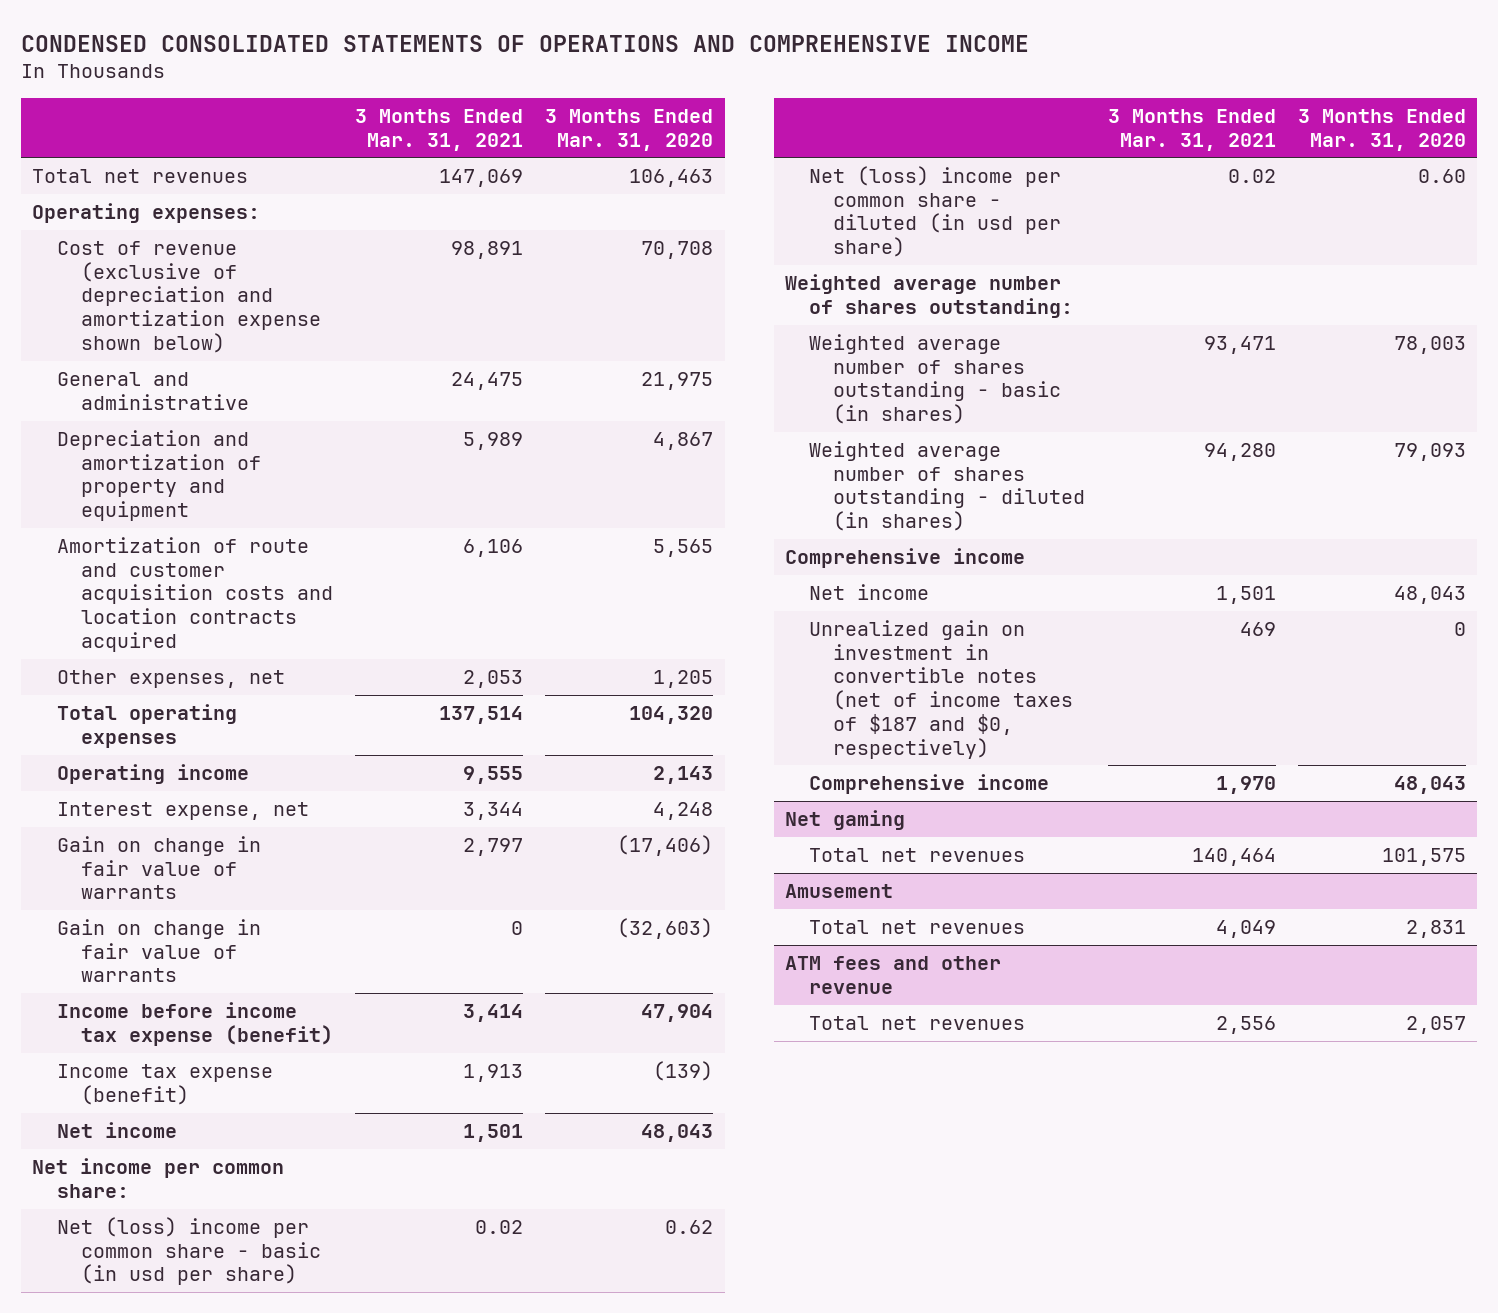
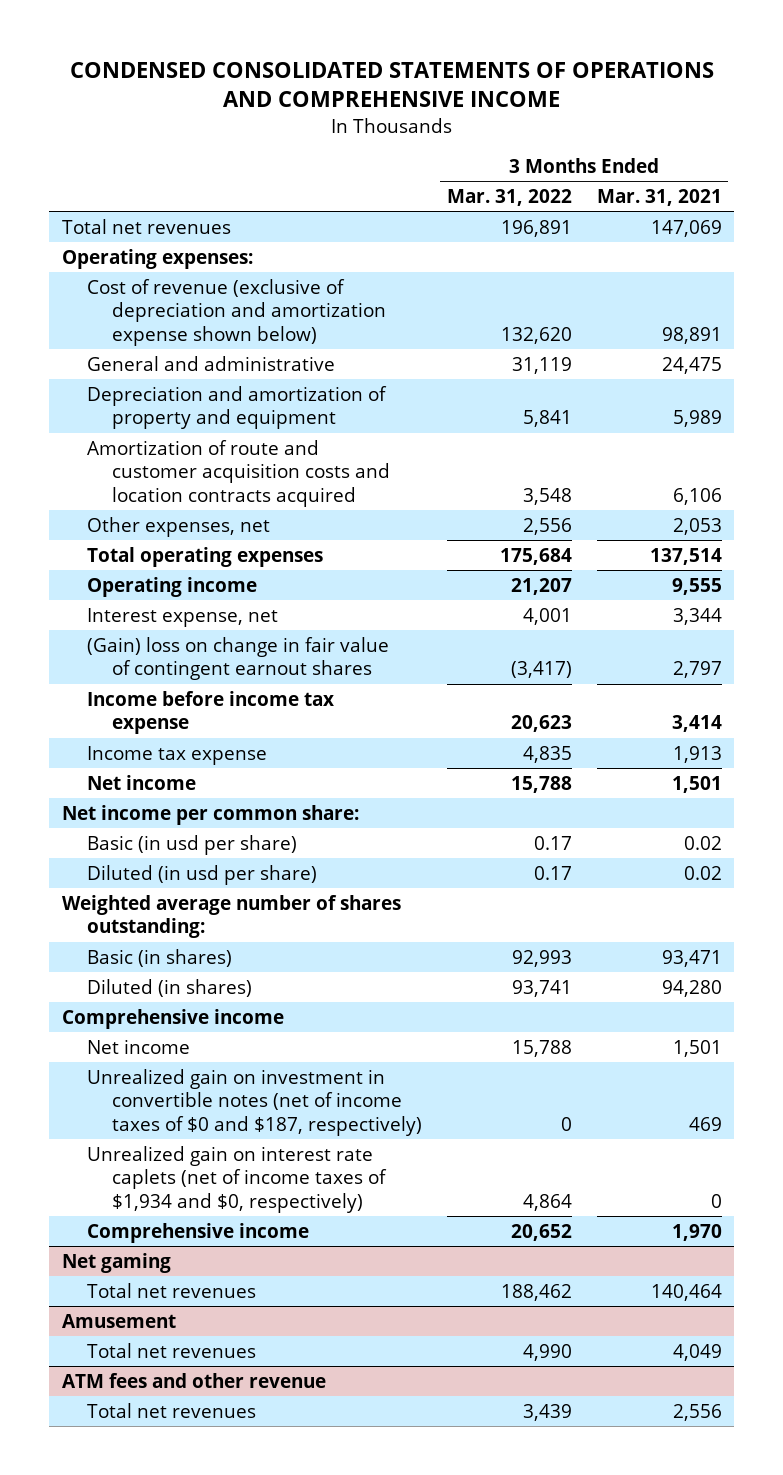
[545,108,714,151] 3 Months Ended Mar. 31, 2020 -> none
none -> [446,189,572,207] Mar. 31, 2022
[56,919,261,983] Gain on change in fair value of warrants -> none
[56,836,261,900] Gain on change in fair value of warrants -> [86,636,389,681] (Gain) loss on change in fair value of contingent earnout shares
[56,1002,333,1046] Income before income tax expense (benefit) -> [86,690,334,735] Income before income tax expense
[56,1064,273,1105] Income tax expense (benefit) -> [86,745,267,765] Income tax expense
[56,1217,321,1286] Net (loss) income per common share - basic (in usd per share) -> [86,834,297,855] Basic (in usd per share)
[809,166,1062,258] Net (loss) income per common share - diluted (in usd per share) -> [86,864,317,885] Diluted (in usd per share)
[809,334,1062,425] Weighted average number of shares outstanding - basic (in shares) -> [86,948,232,967] Basic (in shares)
[809,441,1086,532] Weighted average number of shares outstanding - diluted (in shares) -> [86,978,252,997] Diluted (in shares)
[809,620,1074,759] Unrealized gain on investment in convertible notes (net of income taxes of $187 and $0, respectively) -> [86,1068,422,1136] Unrealized gain on investment in convertible notes (net of income taxes of $0 and $187, respectively)
none -> [86,1145,387,1213] Unrealized gain on interest rate caplets (net of income taxes of $1,934 and $0, respectively)

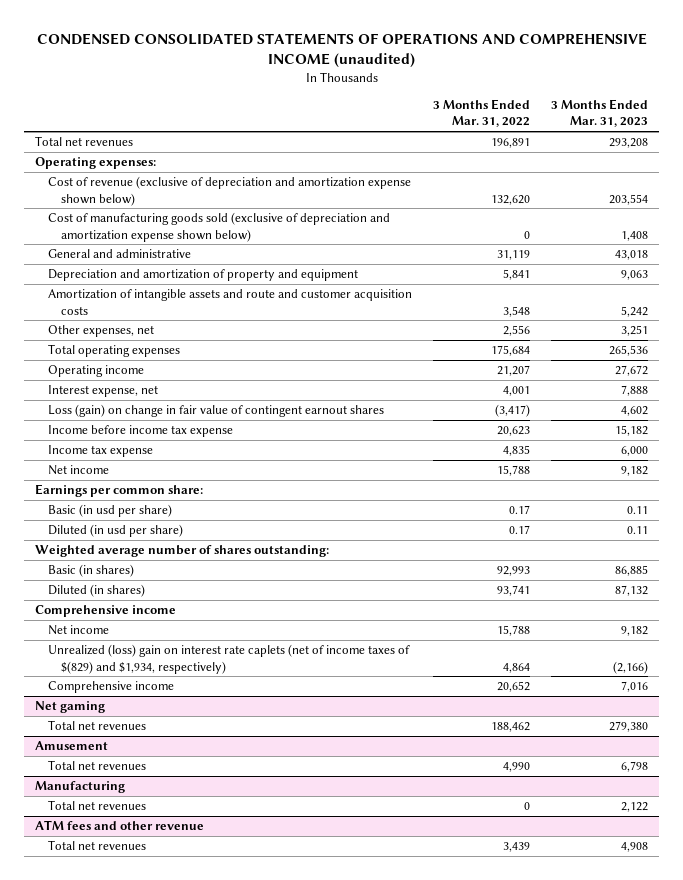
[69,62,714,108] CONDENSED CONSOLIDATED STATEMENTS OF OPERATIONS AND COMPREHENSIVE INCOME -> [36,33,647,69] CONDENSED CONSOLIDATED STATEMENTS OF OPERATIONS AND COMPREHENSIVE INCOME (unaudited)
[596,189,722,207] Mar. 31, 2021 -> none
none -> [551,99,649,128] 3 Months Ended Mar. 31, 2023
none -> [47,212,390,242] Cost of manufacturing goods sold (exclusive of depreciation and amortization expense shown below)
[86,439,390,507] Amortization of route and customer acquisition costs and location contracts acquired -> [47,289,412,315] Amortization of intangible assets and route and customer acquisition costs
[86,636,389,681] (Gain) loss on change in fair value of contingent earnout shares -> [47,404,384,418] Loss (gain) on change in fair value of contingent earnout shares
[61,804,359,825] Net income per common share: -> [34,484,203,498] Earnings per common share:
[86,1068,422,1136] Unrealized gain on investment in convertible notes (net of income taxes of $0 and $187, respectively) -> none
[86,1145,387,1213] Unrealized gain on interest rate caplets (net of income taxes of $1,934 and $0, respectively) -> [47,644,410,674] Unrealized (loss) gain on interest rate caplets (net of income taxes of $(829) and $1,934, respectively)
none -> [34,781,125,794] Manufacturing
none -> [47,800,146,811] Total net revenues

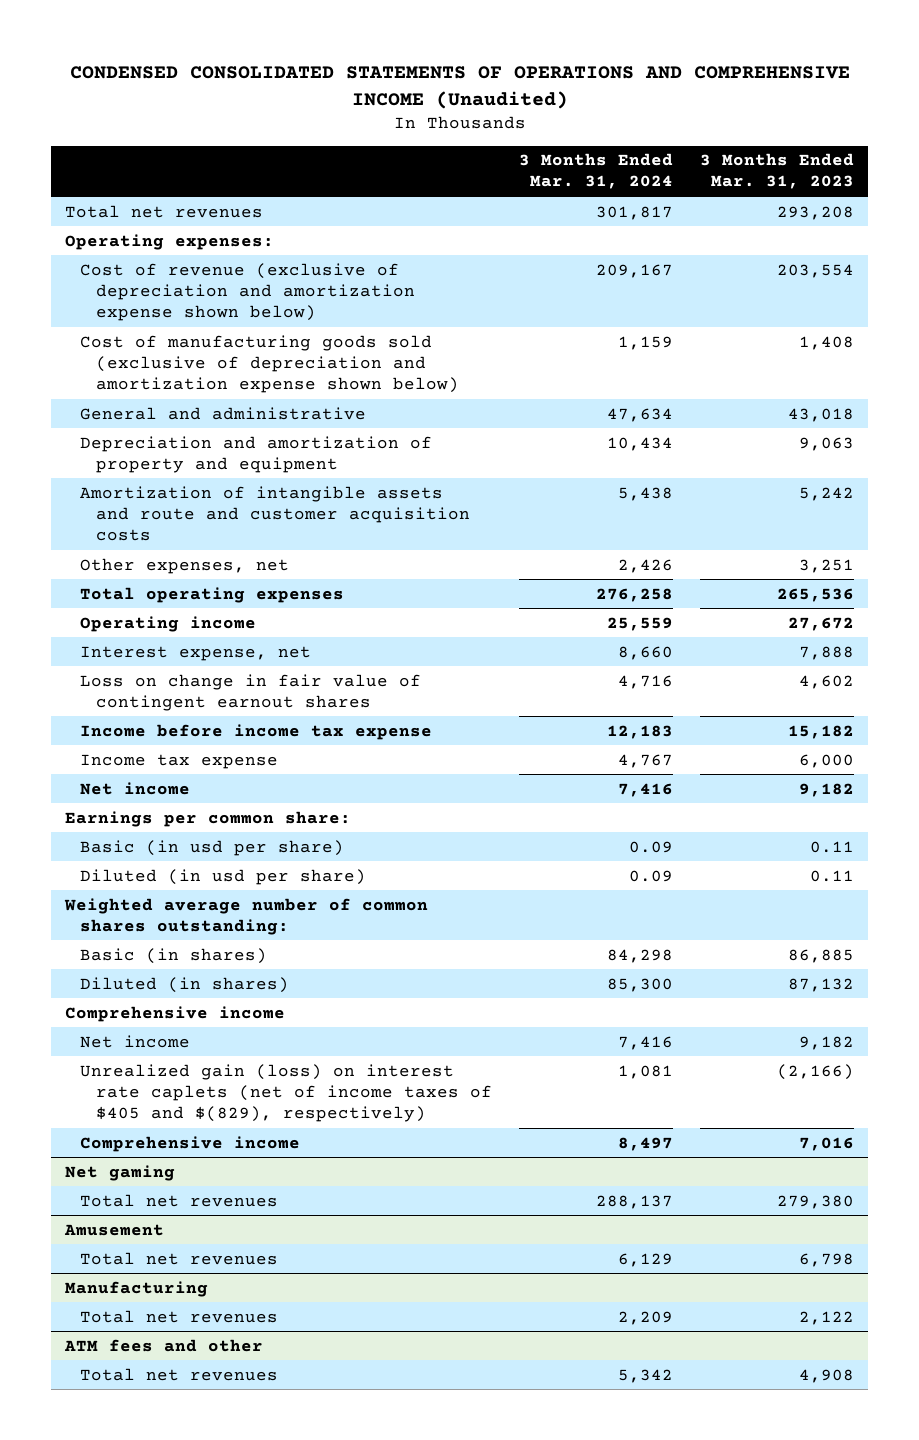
[36,33,647,69] CONDENSED CONSOLIDATED STATEMENTS OF OPERATIONS AND COMPREHENSIVE INCOME (unaudited) -> [69,65,850,109] CONDENSED CONSOLIDATED STATEMENTS OF OPERATIONS AND COMPREHENSIVE INCOME (Unaudited)
[432,99,530,128] 3 Months Ended Mar. 31, 2022 -> none
none -> [519,153,674,190] 3 Months Ended Mar. 31, 2024
[47,404,384,418] Loss (gain) on change in fair value of contingent earnout shares -> [80,673,422,711] Loss on change in fair value of contingent earnout shares
[34,545,329,558] Weighted average number of shares outstanding: -> [63,897,428,935] Weighted average number of common shares outstanding:
[47,644,410,674] Unrealized (loss) gain on interest rate caplets (net of income taxes of $(829) and $1,934, respectively) -> [80,1063,492,1122] Unrealized gain (loss) on interest rate caplets (net of income taxes of $405 and $(829), respectively)
[34,820,204,831] ATM fees and other revenue -> [63,1338,263,1352] ATM fees and other

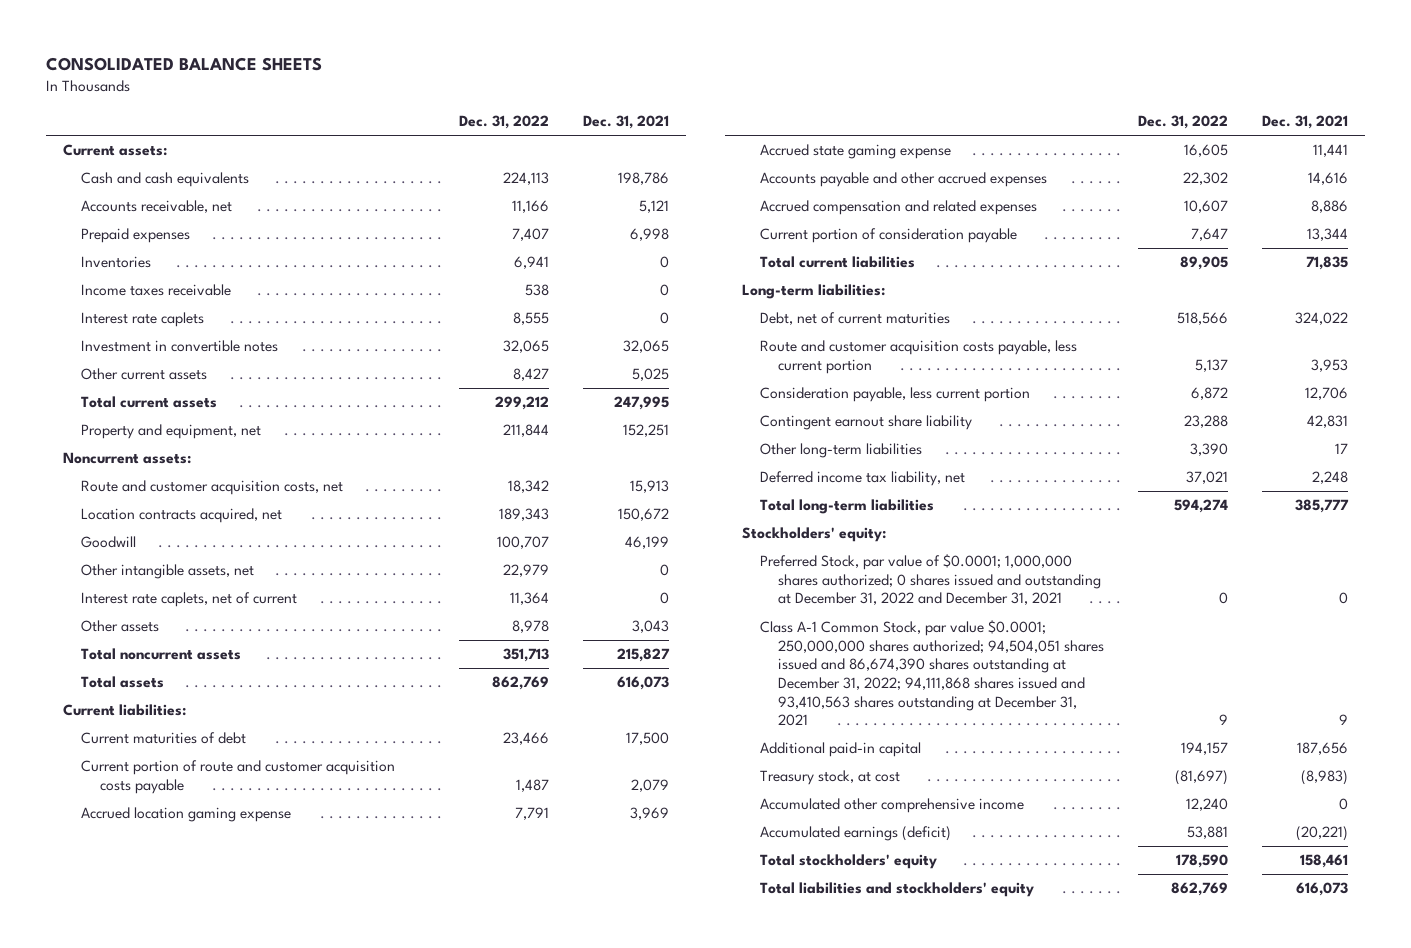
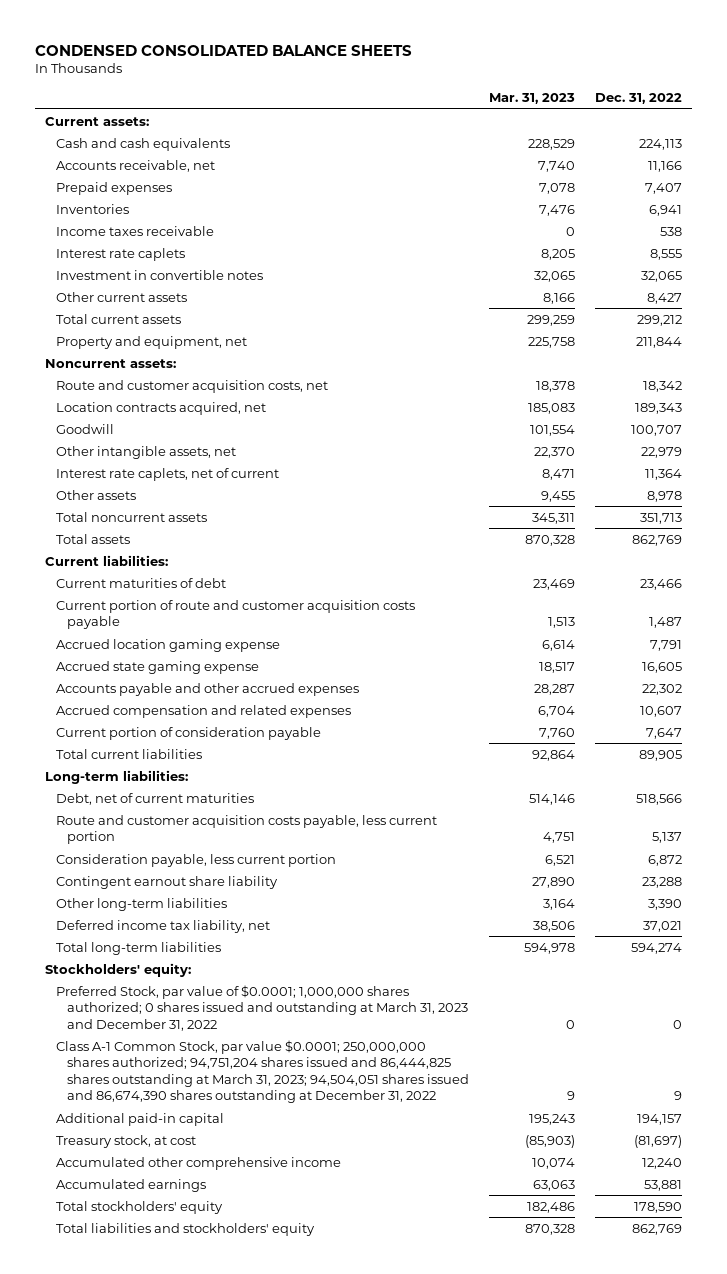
[46,57,323,72] CONSOLIDATED BALANCE SHEETS -> [35,44,413,56] CONDENSED CONSOLIDATED BALANCE SHEETS
[583,115,670,130] Dec. 31, 2021 -> none
none -> [488,93,575,105] Mar. 31, 2023
[760,554,1102,606] Preferred Stock, par value of $0.0001; 1,000,000 shares authorized; 0 shares issued and outstanding at December 31, 2022 and December 31, 2021 -> [55,984,468,1031] Preferred Stock, par value of $0.0001; 1,000,000 shares authorized; 0 shares issued and outstanding at March 31, 2023 and December 31, 2022
[760,620,1105,727] Class A-1 Common Stock, par value $0.0001; 250,000,000 shares authorized; 94,504,051 shares issued and 86,674,390 shares outstanding at December 31, 2022; 94,111,868 shares issued and 93,410,563 shares outstanding at December 31, 2021 -> [55,1039,469,1104] Class A-1 Common Stock, par value $0.0001; 250,000,000 shares authorized; 94,751,204 shares issued and 86,444,825 shares outstanding at March 31, 2023; 94,504,051 shares issued and 86,674,390 shares outstanding at December 31, 2022
[760,826,952,842] Accumulated earnings (deficit) -> [55,1178,206,1192] Accumulated earnings

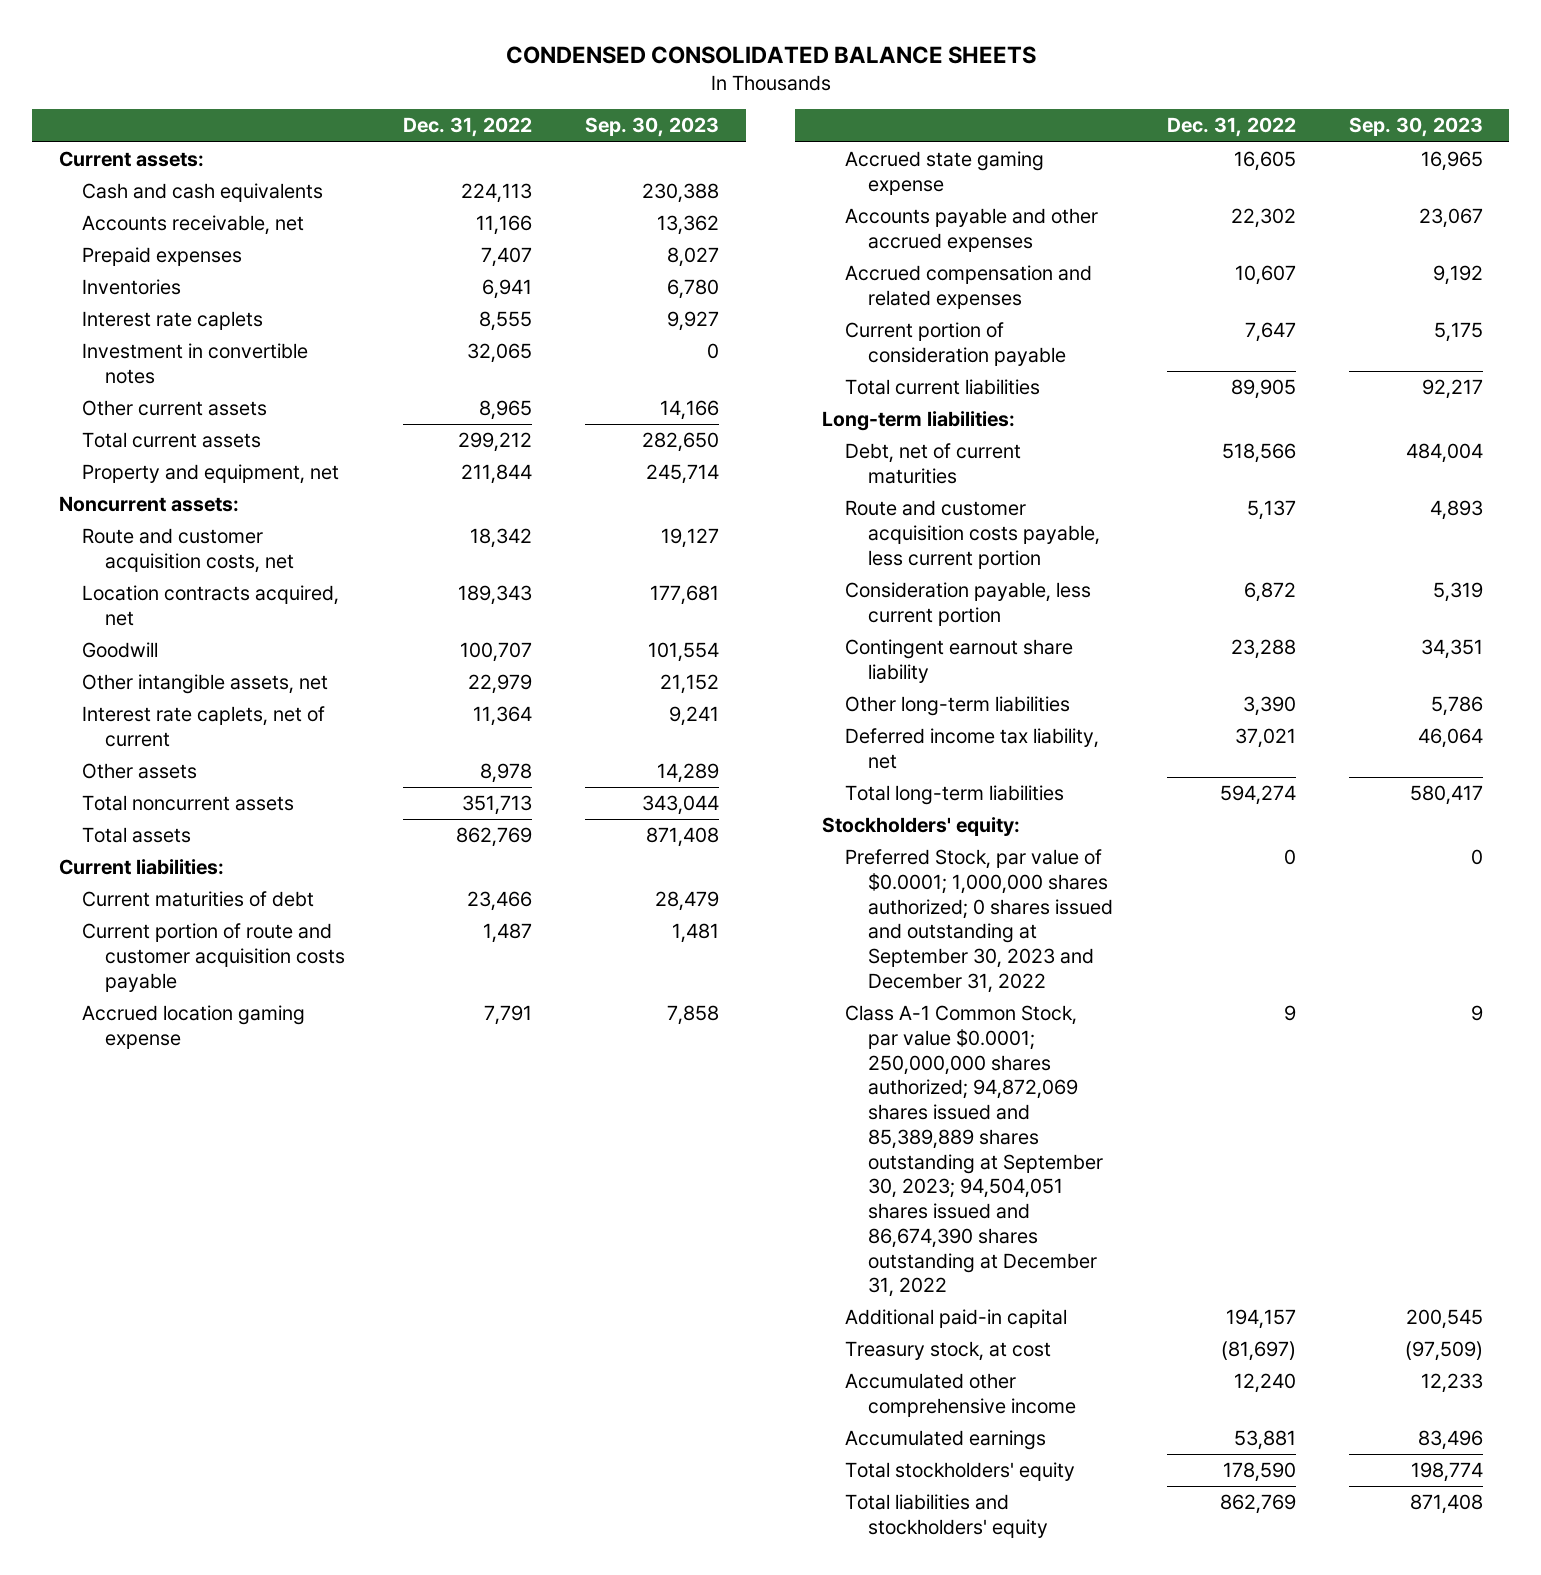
[488,93,575,105] Mar. 31, 2023 -> none
none -> [585,117,720,138] Sep. 30, 2023
[55,225,214,236] Income taxes receivable -> none
[646,292,682,304] 8,427 -> [479,400,533,421] 8,965
[55,984,468,1031] Preferred Stock, par value of $0.0001; 1,000,000 shares authorized; 0 shares issued and outstanding at March 31, 2023 and December 31, 2022 -> [845,849,1114,993] Preferred Stock, par value of $0.0001; 1,000,000 shares authorized; 0 shares issued and outstanding at September 30, 2023 and December 31, 2022
[55,1039,469,1104] Class A-1 Common Stock, par value $0.0001; 250,000,000 shares authorized; 94,751,204 shares issued and 86,444,825 shares outstanding at March 31, 2023; 94,504,051 shares issued and 86,674,390 shares outstanding at December 31, 2022 -> [845,1005,1104,1298] Class A-1 Common Stock, par value $0.0001; 250,000,000 shares authorized; 94,872,069 shares issued and 85,389,889 shares outstanding at September 30, 2023; 94,504,051 shares issued and 86,674,390 shares outstanding at December 31, 2022

